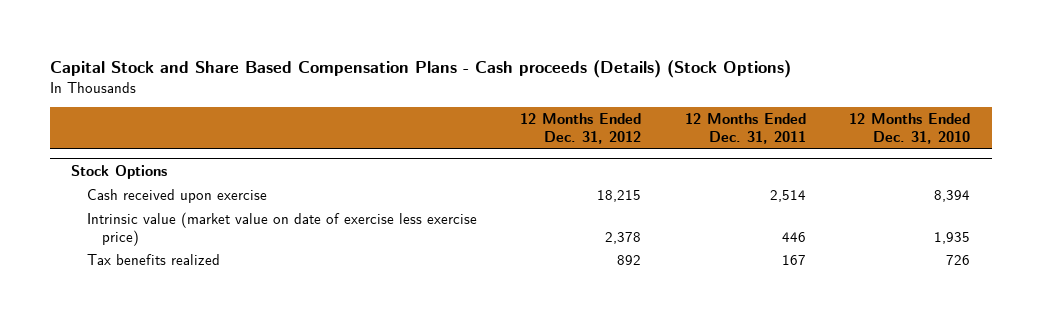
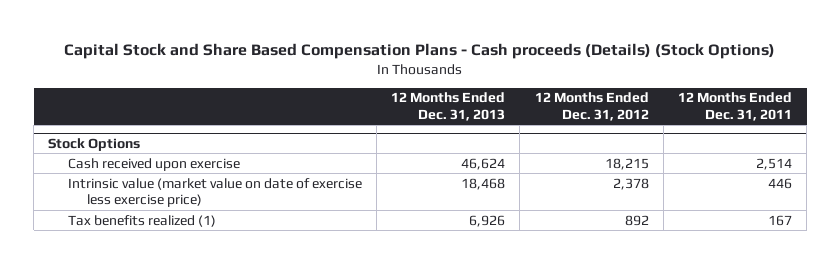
[849,113,971,144] 12 Months Ended Dec. 31, 2010 -> none
none -> [391,92,506,121] 12 Months Ended Dec. 31, 2013
[86,254,220,266] Tax benefits realized -> [67,214,216,227] Tax benefits realized (1)

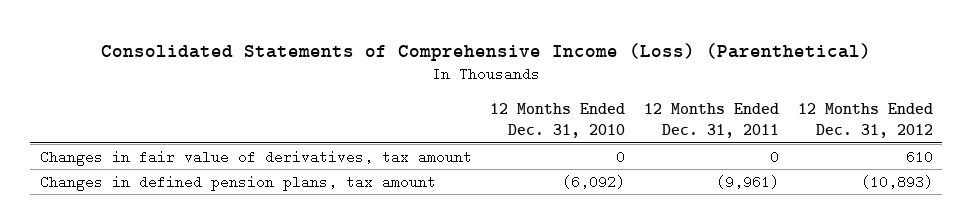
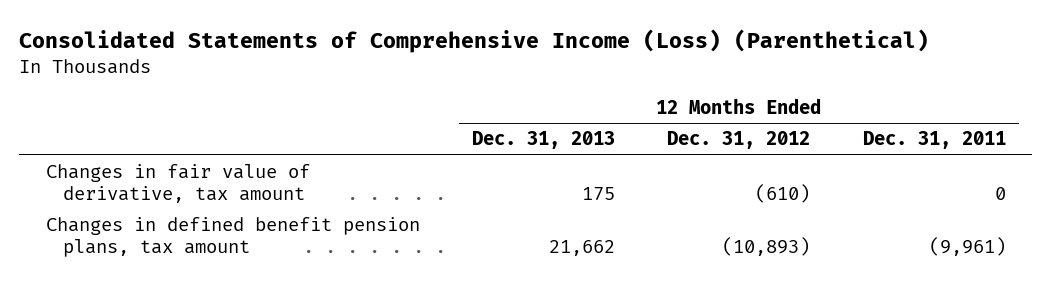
[490,103,626,139] 12 Months Ended Dec. 31, 2010 -> none
none -> [471,131,615,150] Dec. 31, 2013
[39,149,472,166] Changes in fair value of derivatives, tax amount -> [45,164,310,203] Changes in fair value of derivative, tax amount
[905,149,933,164] 610 -> [755,183,811,203] (610)
[39,174,436,191] Changes in defined pension plans, tax amount -> [45,217,420,257] Changes in defined benefit pension plans, tax amount

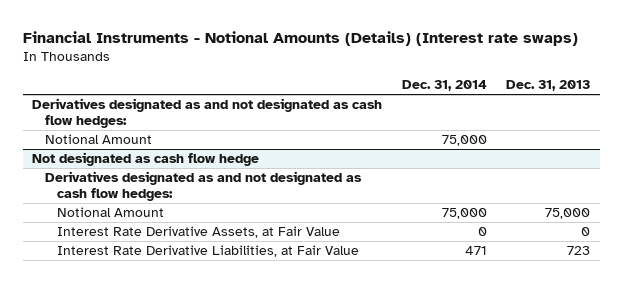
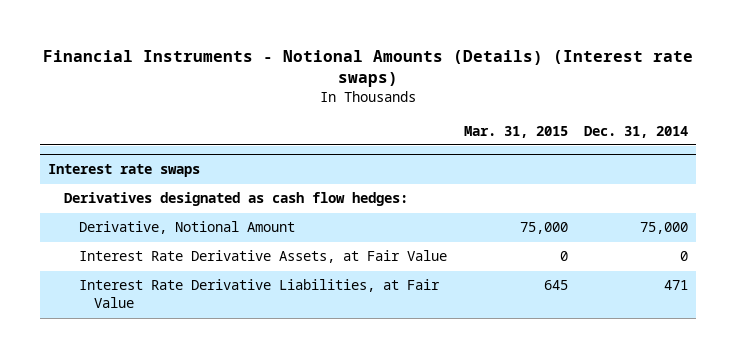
[505,80,590,92] Dec. 31, 2013 -> none
none -> [463,125,568,138] Mar. 31, 2015
[32,152,260,167] Not designated as cash flow hedge -> none
[44,171,362,201] Derivatives designated as and not designated as cash flow hedges: -> none
[57,207,165,218] Notional Amount -> none
none -> [48,164,201,178] Interest rate swaps
[32,98,383,128] Derivatives designated as and not designated as cash flow hedges: -> [63,192,408,207] Derivatives designated as cash flow hedges:
[44,134,152,145] Notional Amount -> [79,221,296,235] Derivative, Notional Amount

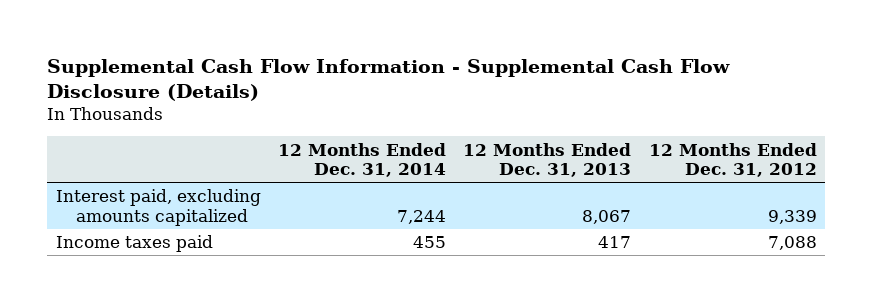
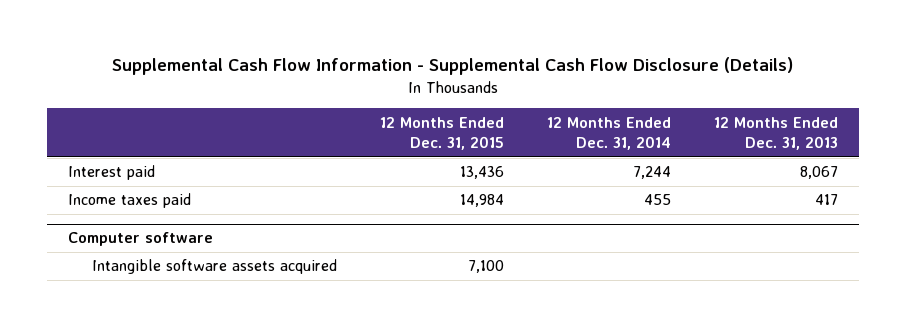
[648,142,817,178] 12 Months Ended Dec. 31, 2012 -> none
none -> [379,116,504,151] 12 Months Ended Dec. 31, 2015
[55,189,261,226] Interest paid, excluding amounts capitalized -> [68,165,156,181] Interest paid
none -> [68,232,214,247] Computer software
none -> [91,259,337,275] Intangible software assets acquired

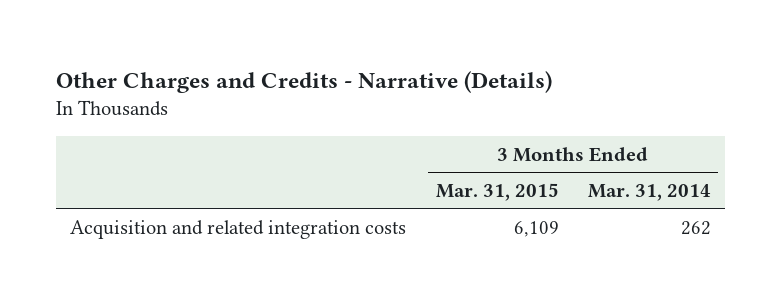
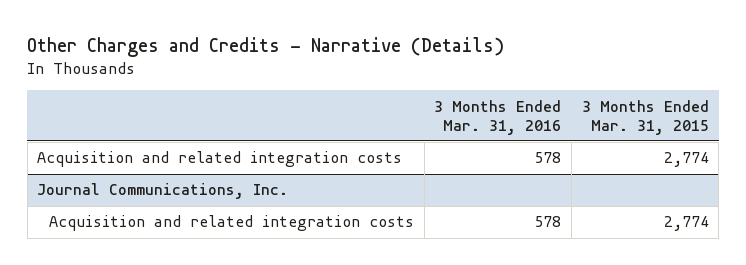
[587,183,711,201] Mar. 31, 2014 -> none
none -> [434,99,562,135] 3 Months Ended Mar. 31, 2016
[513,220,559,237] 6,109 -> [663,152,709,168] 2,774
none -> [37,183,289,200] Journal Communications, Inc.
none -> [49,215,415,232] Acquisition and related integration costs

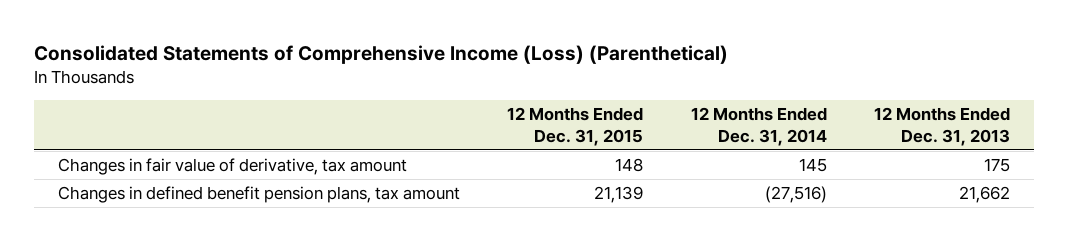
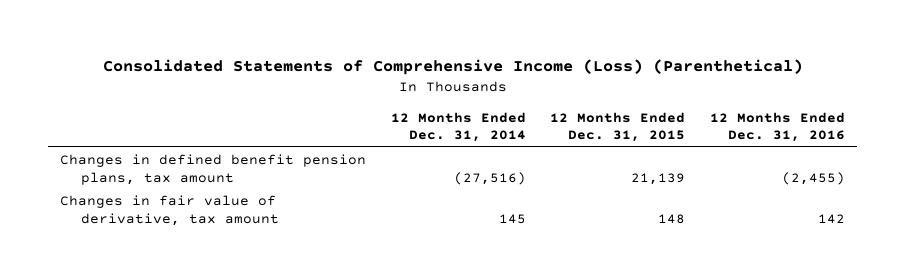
[874,107,1011,146] 12 Months Ended Dec. 31, 2013 -> none
none -> [709,111,845,143] 12 Months Ended Dec. 31, 2016
[57,158,407,176] Changes in fair value of derivative, tax amount -> [60,195,279,226] Changes in fair value of derivative, tax amount

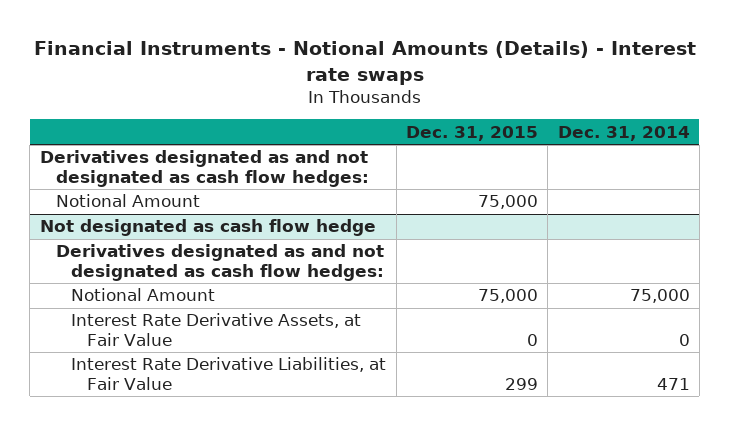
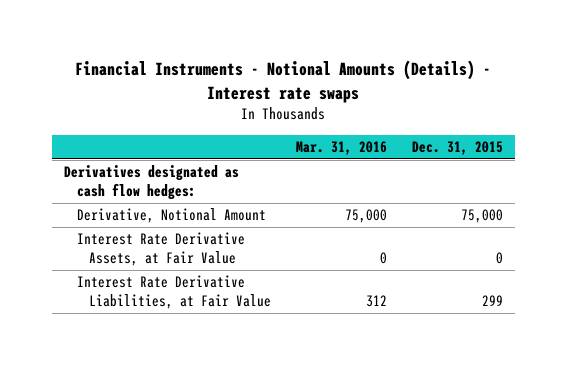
[557,125,690,141] Dec. 31, 2014 -> none
none -> [295,141,387,156] Mar. 31, 2016
[39,219,376,237] Not designated as cash flow hedge -> none
[55,244,385,281] Derivatives designated as and not designated as cash flow hedges: -> none
[71,288,216,302] Notional Amount -> none
[39,150,369,187] Derivatives designated as and not designated as cash flow hedges: -> [64,165,240,201] Derivatives designated as cash flow hedges:
[55,194,200,208] Notional Amount -> [76,208,266,224] Derivative, Notional Amount

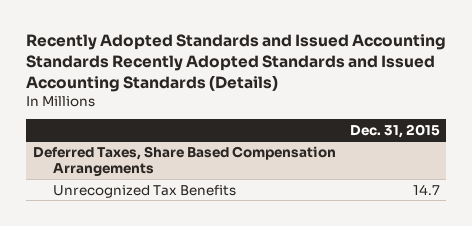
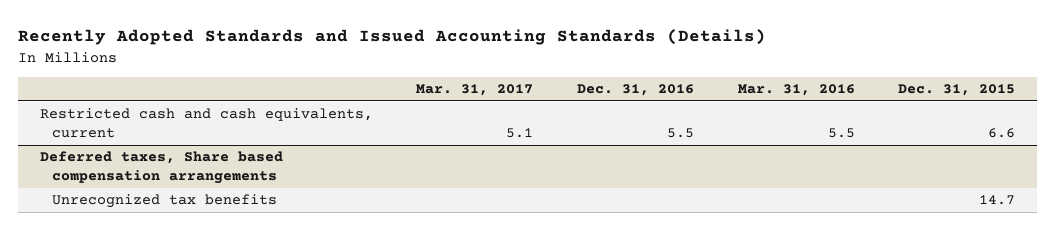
[25,34,446,92] Recently Adopted Standards and Issued Accounting Standards Recently Adopted Standards and Issued Accounting Standards (Details) -> [17,29,766,46] Recently Adopted Standards and Issued Accounting Standards (Details)
none -> [416,84,534,97] Mar. 31, 2017
none -> [576,84,694,97] Dec. 31, 2016
none -> [737,84,855,97] Mar. 31, 2016
none -> [39,108,373,139] Restricted cash and cash equivalents, current
[32,145,336,177] Deferred Taxes, Share Based Compensation Arrangements -> [39,151,283,185] Deferred taxes, Share based compensation arrangements
[52,184,236,198] Unrecognized Tax Benefits -> [51,194,277,209] Unrecognized tax benefits

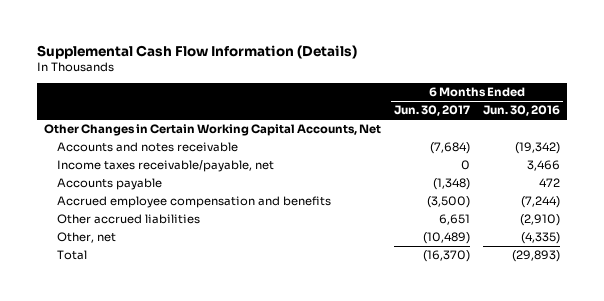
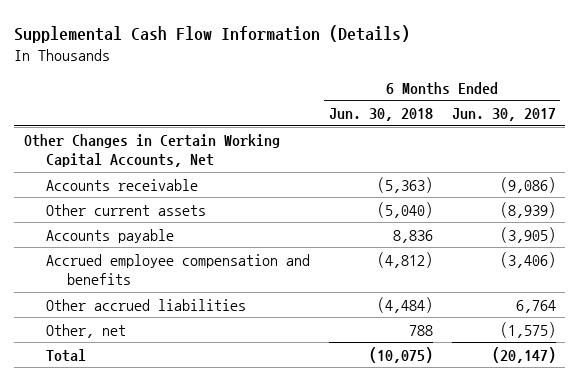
[483,105,561,117] Jun. 30, 2016 -> none
none -> [328,108,433,122] Jun. 30, 2018
[56,160,274,173] Income taxes receivable/payable, net -> none
[56,142,238,153] Accounts and notes receivable -> [45,178,198,191] Accounts receivable
[430,142,471,155] (7,684) -> [499,176,556,193] (9,086)
none -> [45,203,206,216] Other current assets
[433,178,471,191] (1,348) -> [499,226,556,243] (3,905)
[427,196,471,209] (3,500) -> [499,251,556,268] (3,406)
[439,214,471,226] 6,651 -> [515,299,556,313] 6,764
[423,232,471,245] (10,489) -> [499,321,556,338] (1,575)
[423,250,471,263] (16,370) -> [491,346,556,363] (20,147)

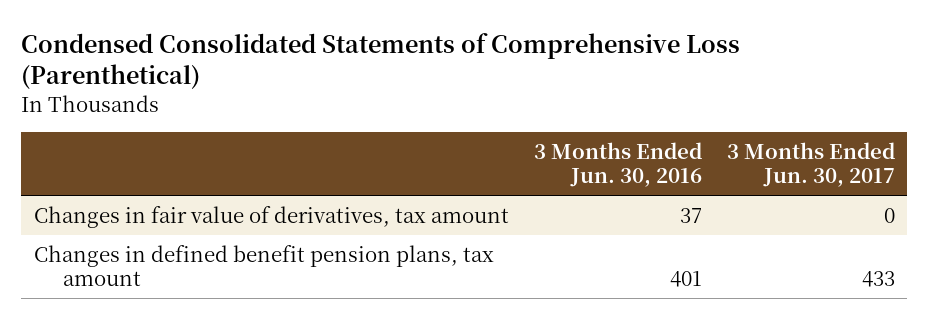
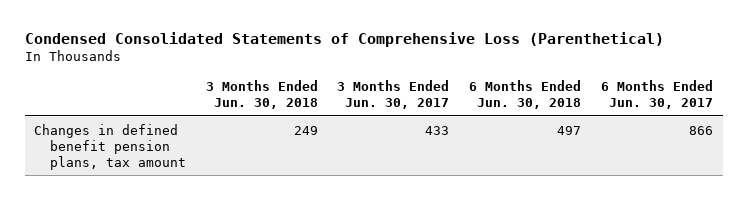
[533,142,702,188] 3 Months Ended Jun. 30, 2016 -> none
none -> [205,80,318,110] 3 Months Ended Jun. 30, 2018
none -> [469,80,582,110] 6 Months Ended Jun. 30, 2018
none -> [601,80,714,110] 6 Months Ended Jun. 30, 2017
[33,206,509,229] Changes in fair value of derivatives, tax amount -> none

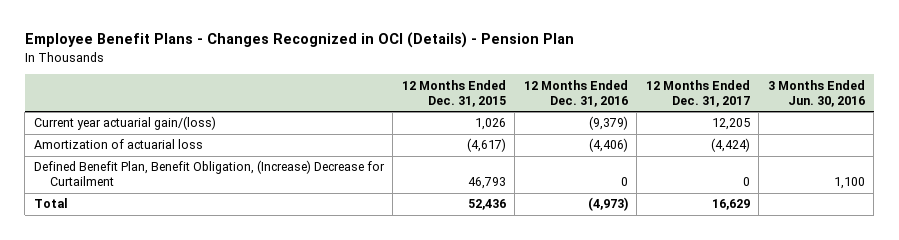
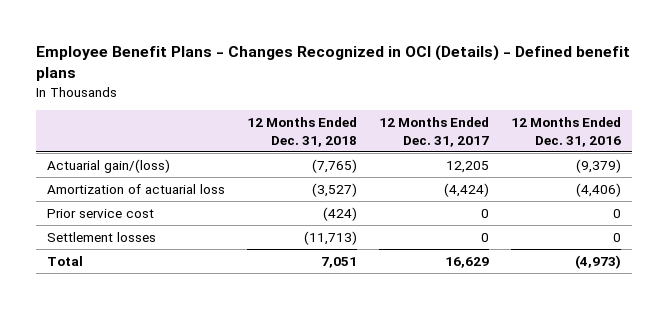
[24,32,574,49] Employee Benefit Plans - Changes Recognized in OCI (Details) - Pension Plan -> [35,45,630,82] Employee Benefit Plans - Changes Recognized in OCI (Details) - Defined benefit plans
[401,79,506,107] 12 Months Ended Dec. 31, 2015 -> none
[767,79,865,107] 3 Months Ended Jun. 30, 2016 -> none
none -> [246,117,357,147] 12 Months Ended Dec. 31, 2018
[33,116,216,131] Current year actuarial gain/(loss) -> [46,158,170,173] Actuarial gain/(loss)
[33,160,385,187] Defined Benefit Plan, Benefit Obligation, (Increase) Decrease for Curtailment -> none
none -> [46,208,154,218] Prior service cost
none -> [46,231,156,242] Settlement losses

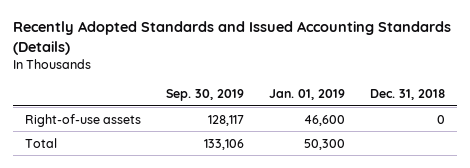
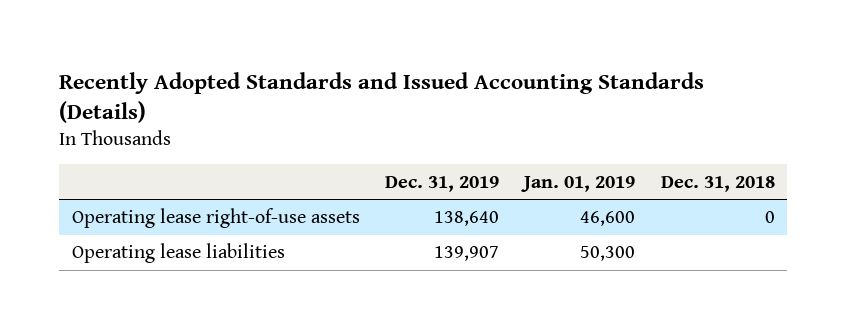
[165,89,244,102] Sep. 30, 2019 -> none
none -> [384,175,499,192] Dec. 31, 2019
[24,113,141,127] Right-of-use assets -> [71,208,360,229] Operating lease right-of-use assets
[24,137,57,148] Total -> [71,243,285,264] Operating lease liabilities

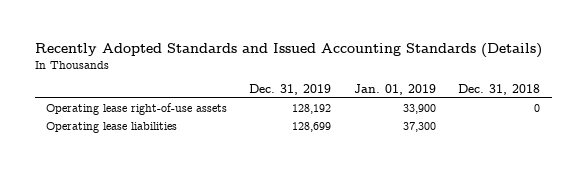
[433,211,499,227] 138,640 -> [292,103,332,114] 128,192
[580,211,636,227] 46,600 -> [402,103,436,114] 33,900
[433,246,499,262] 139,907 -> [292,121,332,132] 128,699
[580,246,636,262] 50,300 -> [402,121,436,132] 37,300

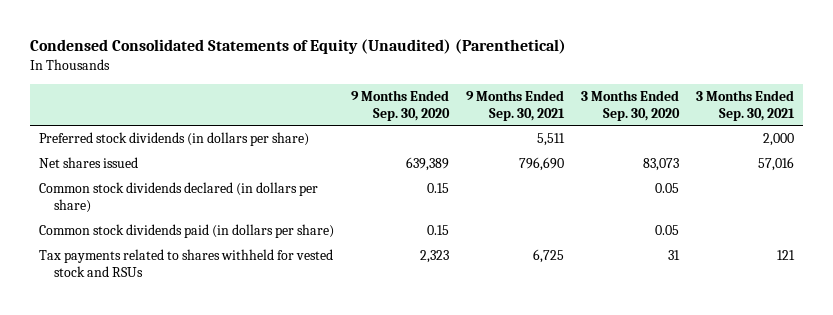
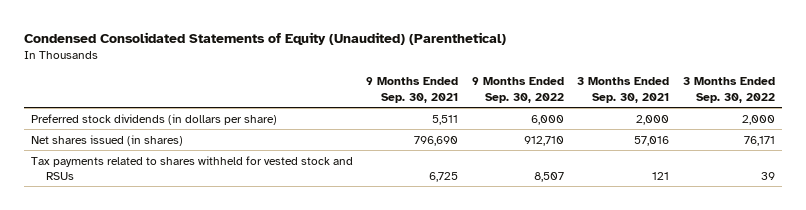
[350,89,450,121] 9 Months Ended Sep. 30, 2020 -> none
[581,89,681,121] 3 Months Ended Sep. 30, 2020 -> none
none -> [471,77,564,103] 9 Months Ended Sep. 30, 2022
none -> [683,77,776,103] 3 Months Ended Sep. 30, 2022
[38,181,318,214] Common stock dividends declared (in dollars per share) -> none
[38,223,334,238] Common stock dividends paid (in dollars per share) -> none
[38,156,138,168] Net shares issued -> [30,134,183,146] Net shares issued (in shares)

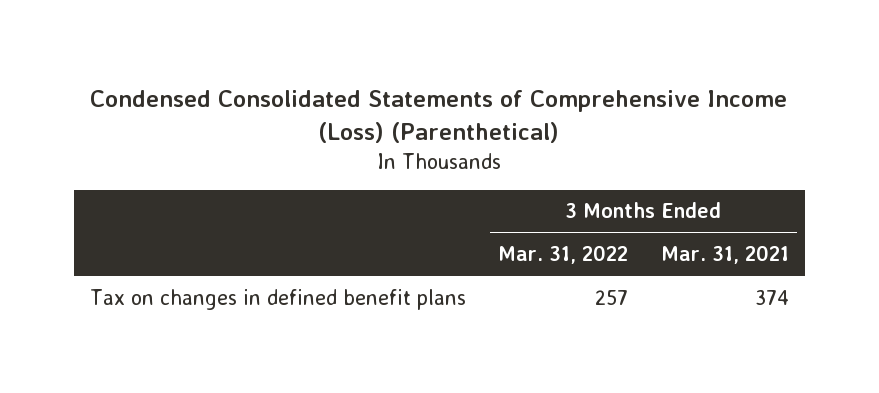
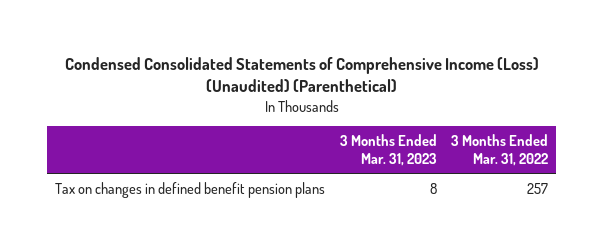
[90,89,788,143] Condensed Consolidated Statements of Comprehensive Income (Loss) (Parenthetical) -> [64,56,539,93] Condensed Consolidated Statements of Comprehensive Income (Loss) (Unaudited) (Parenthetical)
[660,244,789,264] Mar. 31, 2021 -> none
none -> [339,133,437,166] 3 Months Ended Mar. 31, 2023
[89,288,466,310] Tax on changes in defined benefit plans -> [54,181,325,198] Tax on changes in defined benefit pension plans

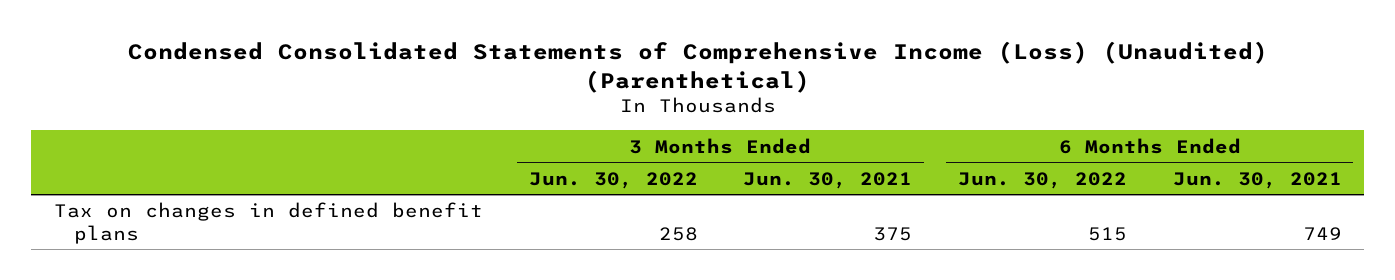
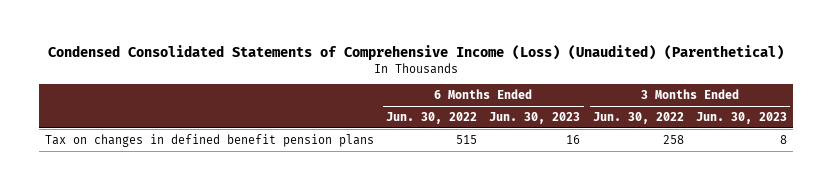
[743,171,913,189] Jun. 30, 2021 -> none
[1172,171,1342,189] Jun. 30, 2021 -> none
none -> [489,111,581,124] Jun. 30, 2023
none -> [695,111,787,124] Jun. 30, 2023
[53,202,483,244] Tax on changes in defined benefit plans -> [45,133,375,147] Tax on changes in defined benefit pension plans

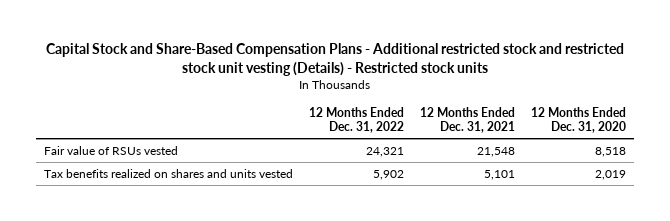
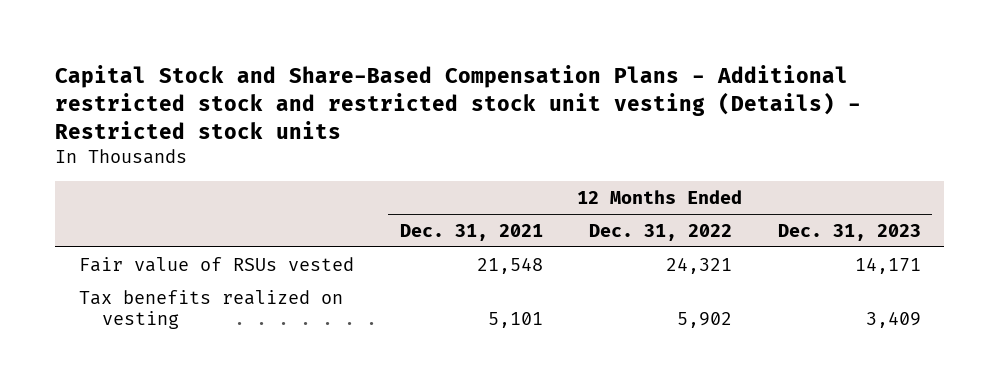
[530,106,626,134] 12 Months Ended Dec. 31, 2020 -> none
none -> [777,223,921,241] Dec. 31, 2023
[43,168,293,178] Tax benefits realized on shares and units vested -> [78,289,343,329] Tax benefits realized on vesting

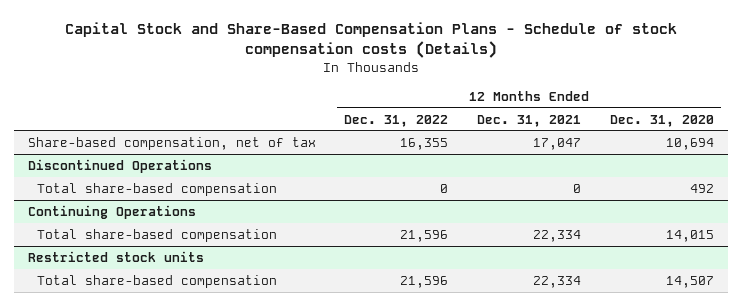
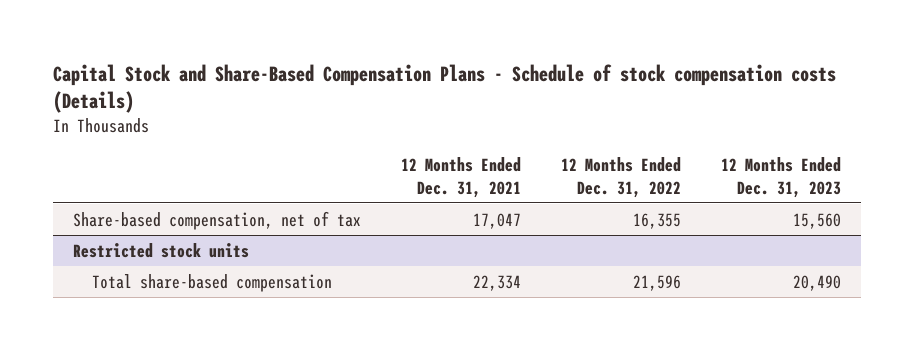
[609,114,714,127] Dec. 31, 2020 -> none
none -> [721,157,842,198] 12 Months Ended Dec. 31, 2023
[27,158,212,173] Discontinued Operations -> none
[37,182,278,196] Total share-based compensation -> none
[27,204,196,219] Continuing Operations -> none
[37,228,278,242] Total share-based compensation -> none

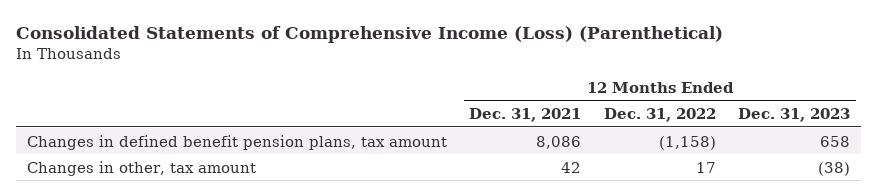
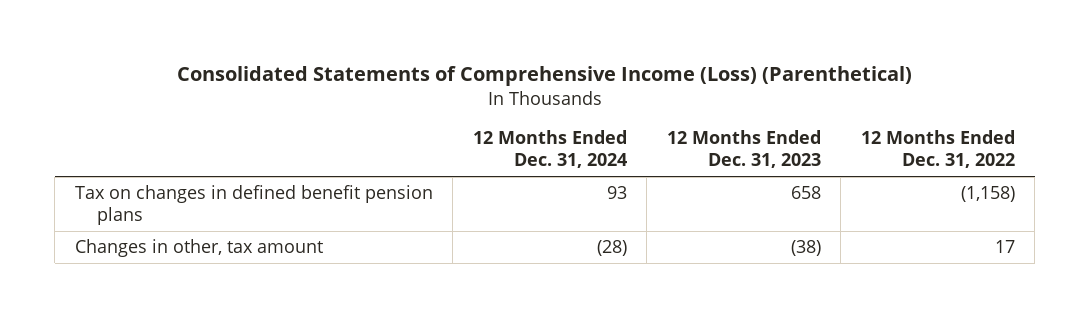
[469,108,582,123] Dec. 31, 2021 -> none
none -> [472,130,627,169] 12 Months Ended Dec. 31, 2024
[27,134,448,150] Changes in defined benefit pension plans, tax amount -> [74,185,433,225] Tax on changes in defined benefit pension plans

